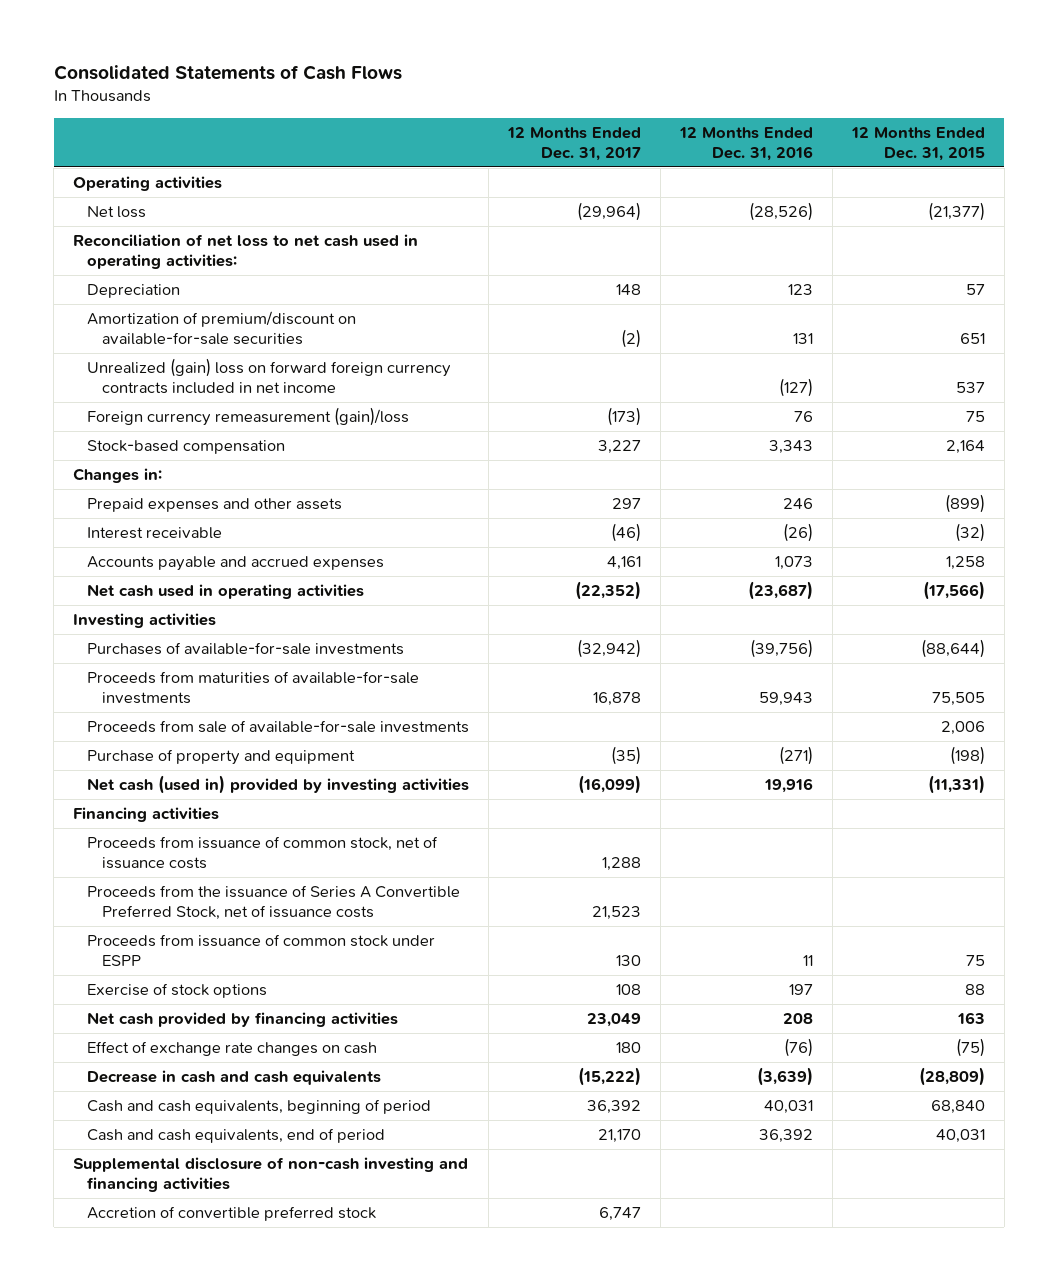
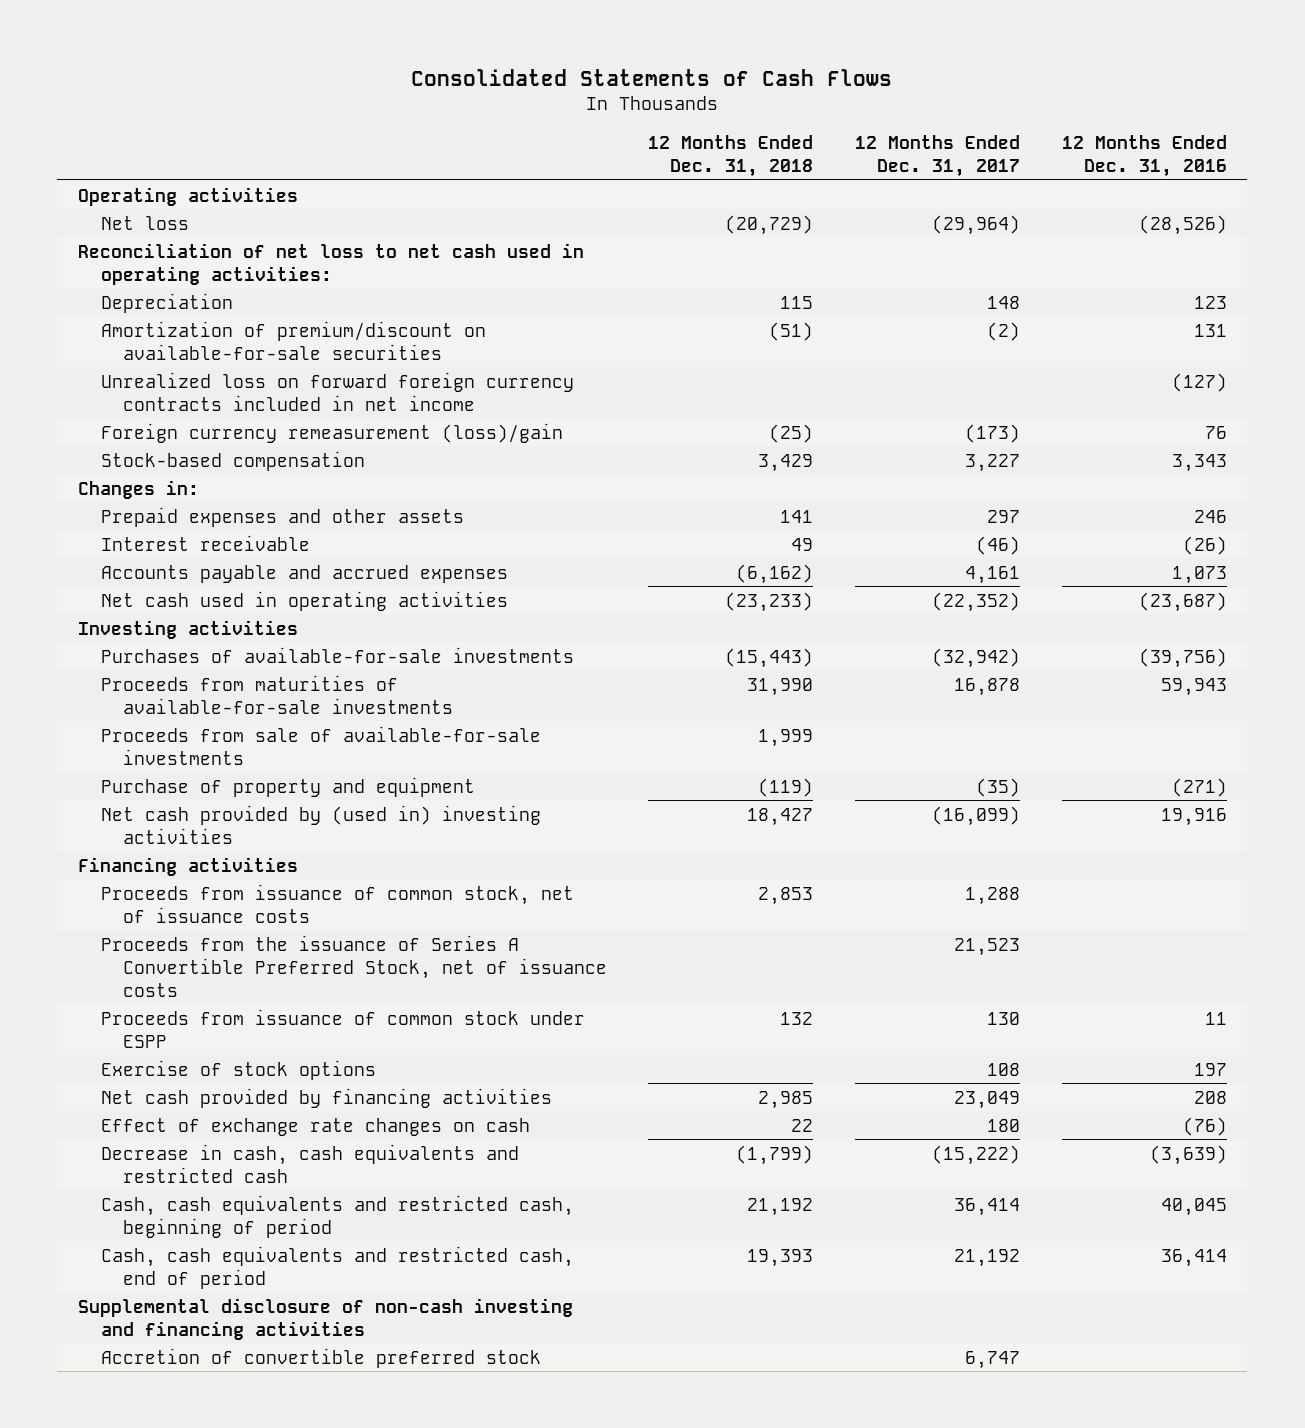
[850,126,985,161] 12 Months Ended Dec. 31, 2015 -> none
none -> [648,135,814,178] 12 Months Ended Dec. 31, 2018
[87,358,452,395] Unrealized (gain) loss on forward foreign currency contracts included in net income -> [100,371,574,411] Unrealized loss on forward foreign currency contracts included in net income
[87,407,410,427] Foreign currency remeasurement (gain)/loss -> [100,422,563,443] Foreign currency remeasurement (loss)/gain
[87,775,470,795] Net cash (used in) provided by investing activities -> [100,804,541,844] Net cash provided by (used in) investing activities
[87,1070,382,1086] Decrease in cash and cash equivalents -> [100,1143,519,1183] Decrease in cash, cash equivalents and restricted cash
[87,1099,432,1115] Cash and cash equivalents, beginning of period -> [100,1194,574,1238] Cash, cash equivalents and restricted cash, beginning of period
[587,1100,642,1115] 36,392 -> [954,1197,1021,1216] 36,414
[764,1100,814,1115] 40,031 -> [1160,1197,1227,1216] 40,045
[87,1128,386,1144] Cash and cash equivalents, end of period -> [100,1245,574,1289] Cash, cash equivalents and restricted cash, end of period
[598,1129,642,1144] 21,170 -> [954,1248,1021,1267] 21,192
[759,1129,814,1144] 36,392 -> [1160,1248,1227,1267] 36,414

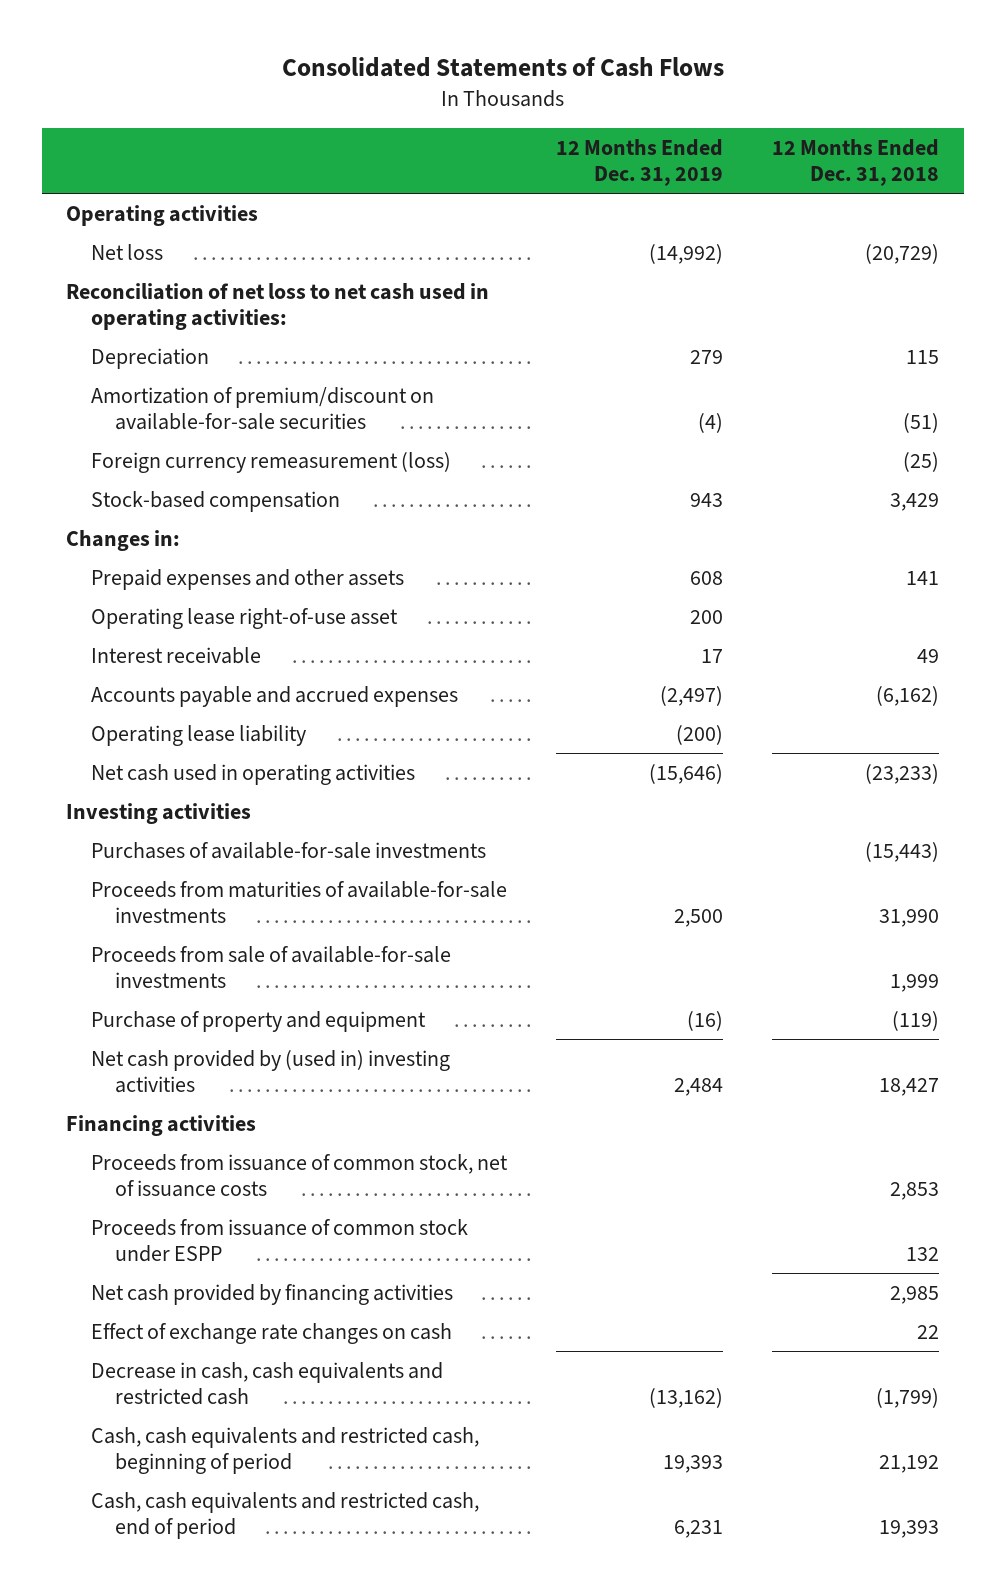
[855,135,1021,178] 12 Months Ended Dec. 31, 2017 -> none
[1061,135,1227,178] 12 Months Ended Dec. 31, 2016 -> none
none -> [555,138,723,187] 12 Months Ended Dec. 31, 2019
[100,371,574,411] Unrealized loss on forward foreign currency contracts included in net income -> none
[100,422,563,443] Foreign currency remeasurement (loss)/gain -> [90,451,451,473] Foreign currency remeasurement (loss)
none -> [90,607,398,629] Operating lease right-of-use asset
none -> [90,724,306,746] Operating lease liability
[100,934,607,997] Proceeds from the issuance of Series A Convertible Preferred Stock, net of issuance costs -> none
[100,1059,376,1080] Exercise of stock options -> none
[78,1297,574,1340] Supplemental disclosure of non-cash investing and financing activities -> none
[100,1347,541,1368] Accretion of convertible preferred stock -> none

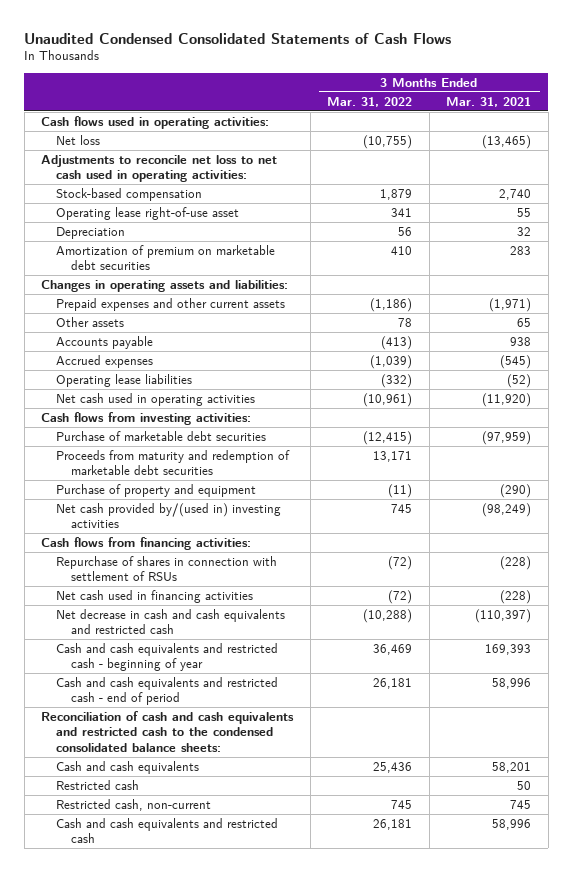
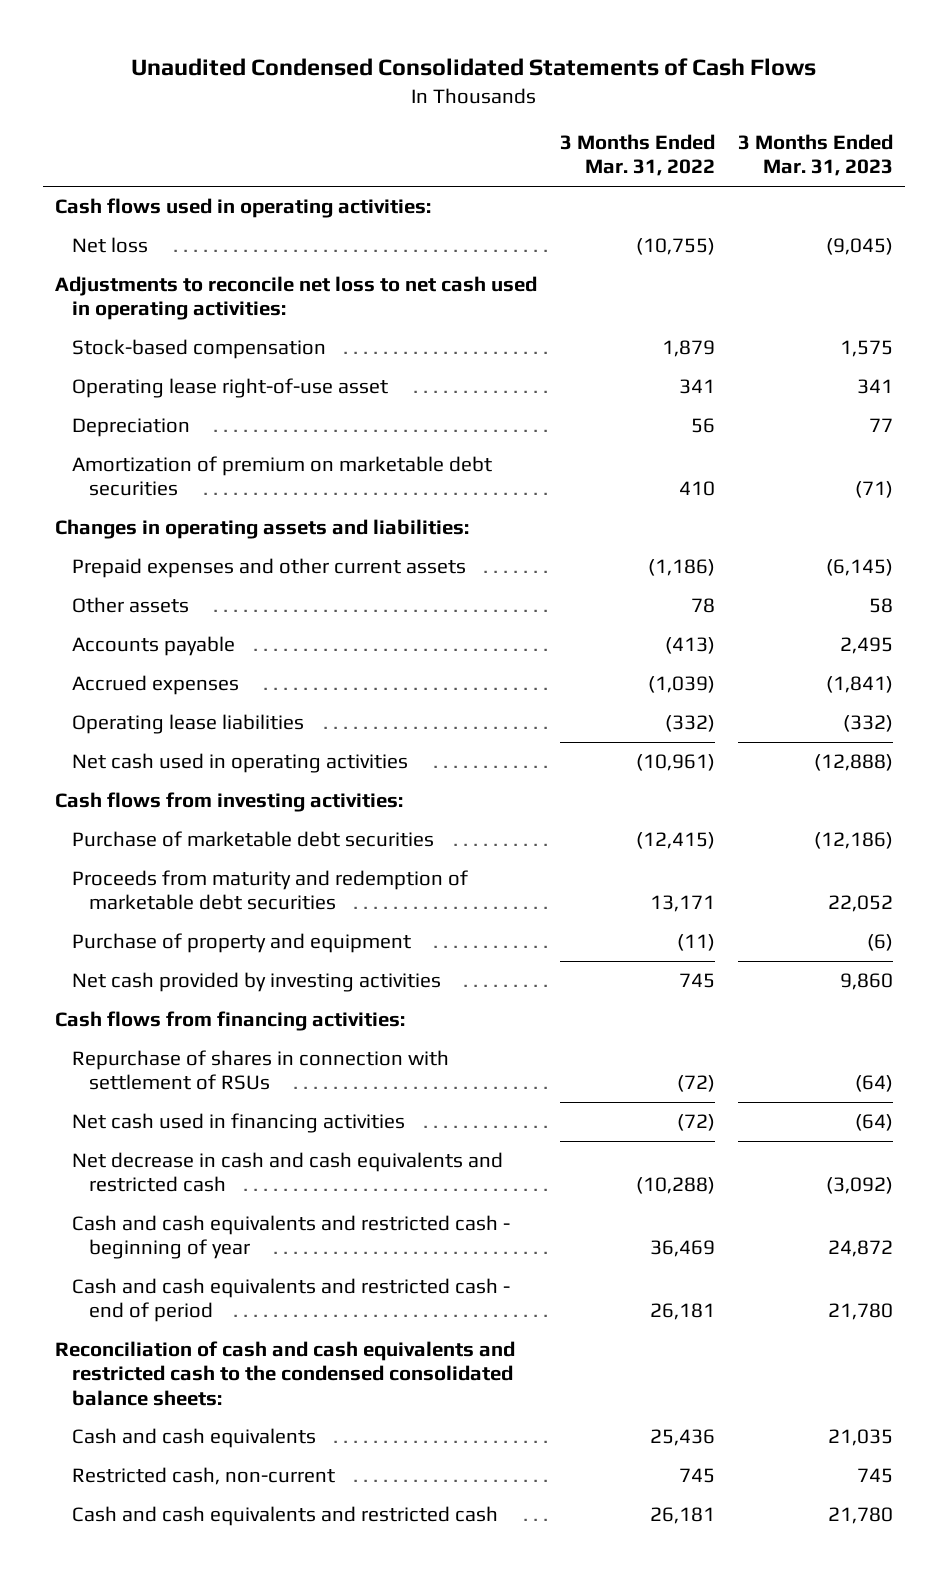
[446,96,532,107] Mar. 31, 2021 -> none
none -> [738,134,894,177] 3 Months Ended Mar. 31, 2023
[56,502,282,529] Net cash provided by/(used in) investing activities -> [71,971,441,992] Net cash provided by investing activities
[56,779,140,790] Restricted cash -> none

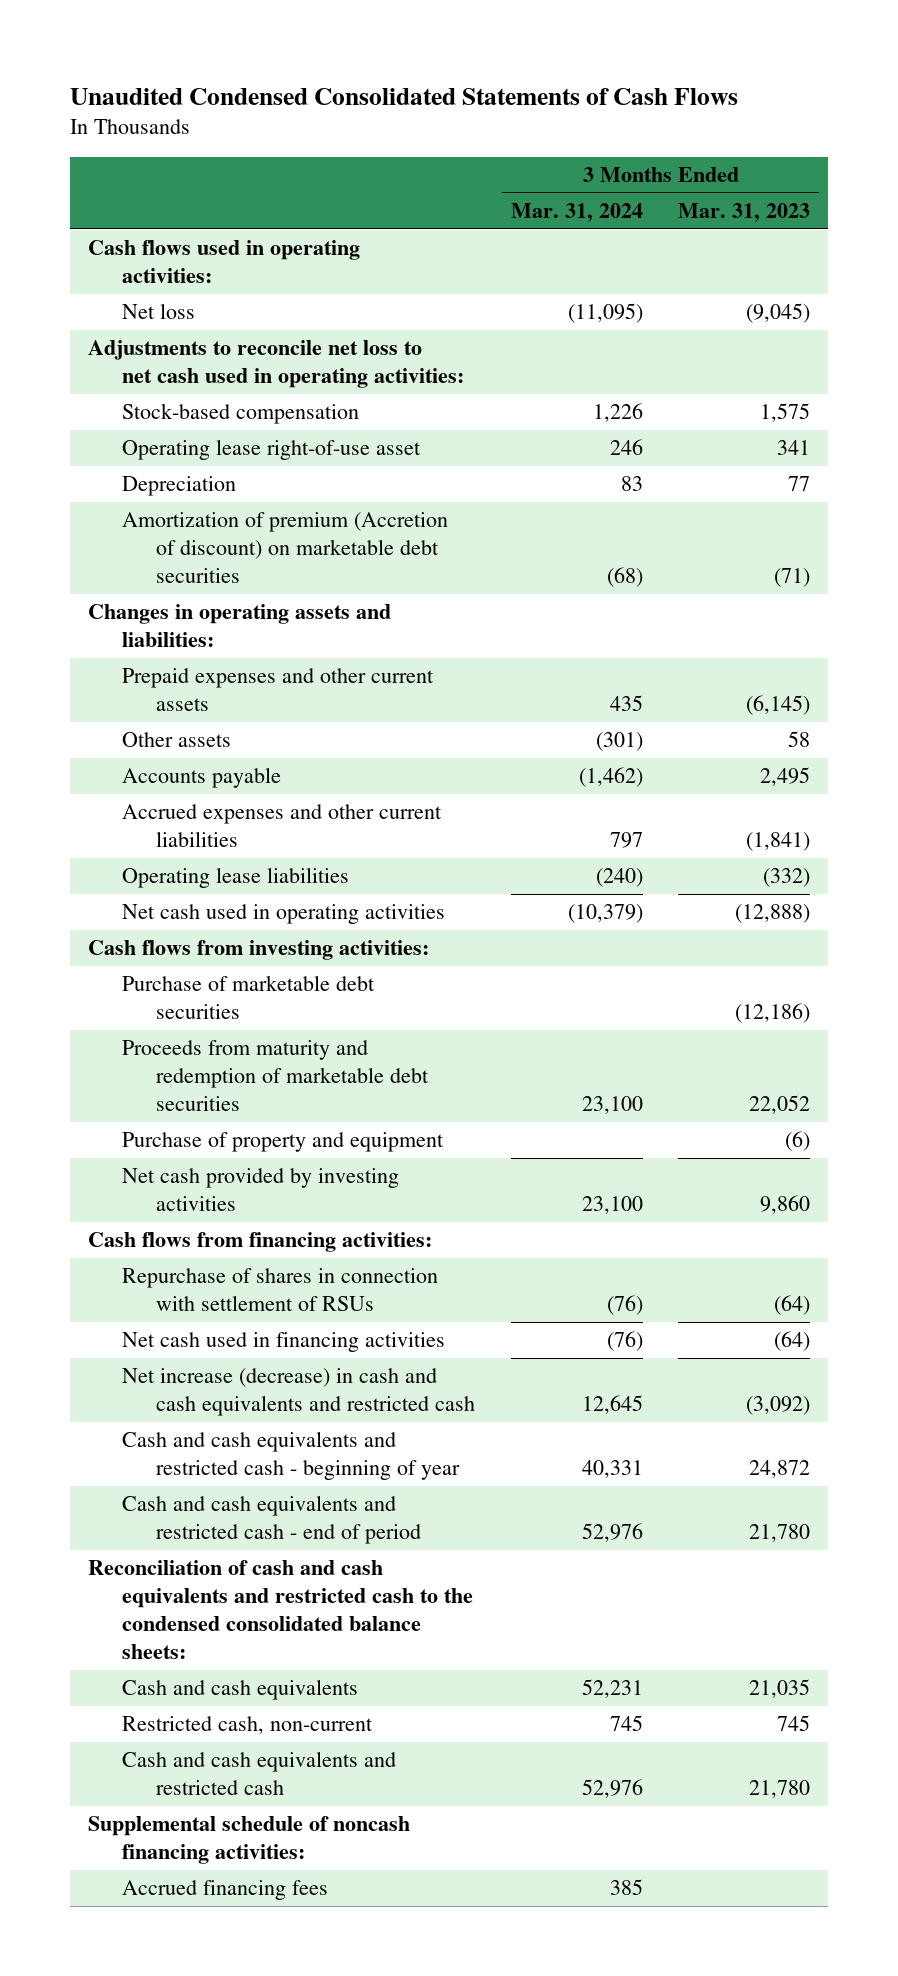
[559,134,715,177] 3 Months Ended Mar. 31, 2022 -> none
none -> [510,202,643,222] Mar. 31, 2024
[71,455,492,497] Amortization of premium on marketable debt securities -> [122,512,449,584] Amortization of premium (Accretion of discount) on marketable debt securities
[71,674,239,695] Accrued expenses -> [122,804,443,848] Accrued expenses and other current liabilities
[71,1151,503,1193] Net decrease in cash and cash equivalents and restricted cash -> [122,1368,476,1417] Net increase (decrease) in cash and cash equivalents and restricted cash
none -> [88,1816,411,1865] Supplemental schedule of noncash financing activities:
none -> [122,1880,329,1901] Accrued financing fees

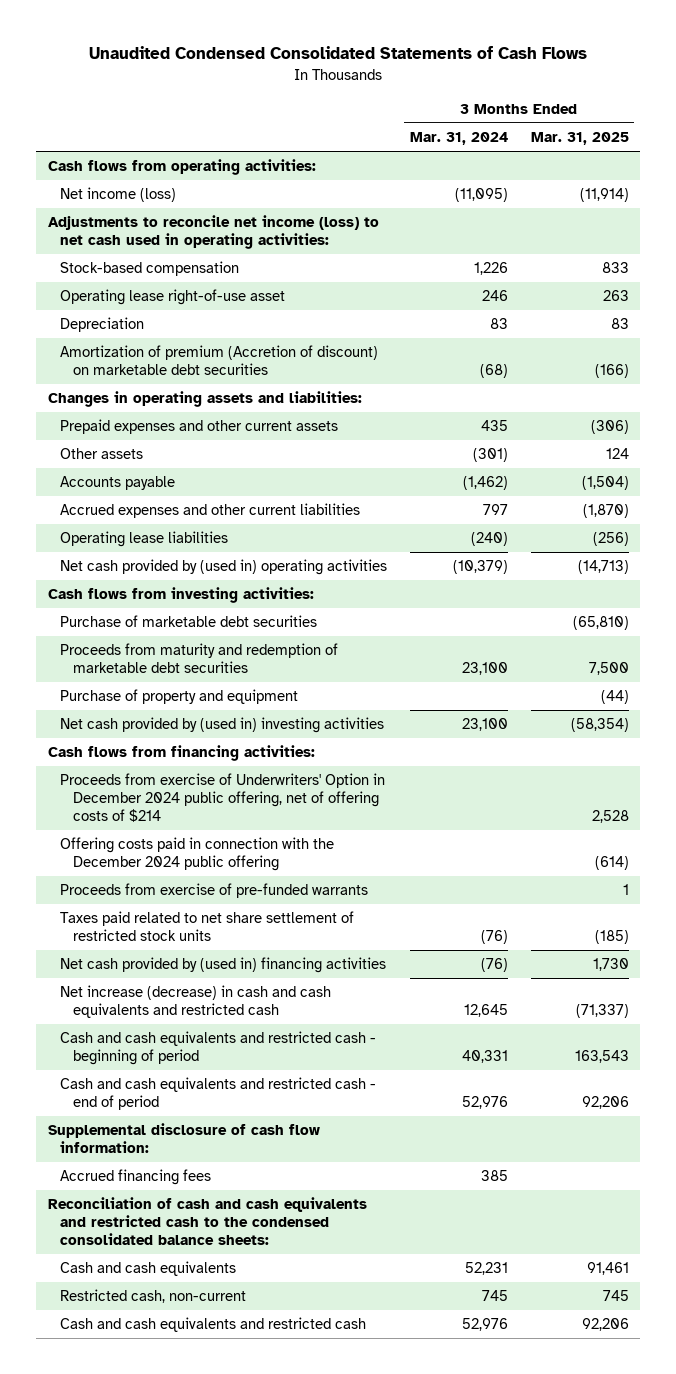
[678,202,811,222] Mar. 31, 2023 -> none
none -> [530,132,629,146] Mar. 31, 2025
[88,240,361,284] Cash flows used in operating activities: -> [47,159,316,176] Cash flows from operating activities:
[122,303,196,320] Net loss -> [60,187,177,203] Net income (loss)
[88,340,465,389] Adjustments to reconcile net loss to net cash used in operating activities: -> [47,215,379,250] Adjustments to reconcile net income (loss) to net cash used in operating activities:
[122,904,446,925] Net cash used in operating activities -> [60,559,388,576] Net cash provided by (used in) operating activities
[122,1168,400,1212] Net cash provided by investing activities -> [60,717,385,734] Net cash provided by (used in) investing activities
[122,1268,439,1312] Repurchase of shares in connection with settlement of RSUs -> none
none -> [60,773,386,823] Proceeds from exercise of Underwriters' Option in December 2024 public offering, net of offering costs of $214
none -> [60,837,335,872] Offering costs paid in connection with the December 2024 public offering
none -> [60,883,369,899] Proceeds from exercise of pre-funded warrants
none -> [60,911,355,942] Taxes paid related to net share settlement of restricted stock units
[122,1332,446,1353] Net cash used in financing activities -> [60,957,387,974] Net cash provided by (used in) financing activities
[122,1431,461,1481] Cash and cash equivalents and restricted cash - beginning of year -> [60,1031,377,1066] Cash and cash equivalents and restricted cash - beginning of period
none -> [47,1123,320,1154] Supplemental disclosure of cash flow information:
[122,1880,329,1901] Accrued financing fees -> [60,1169,212,1186] Accrued financing fees
[88,1816,411,1865] Supplemental schedule of noncash financing activities: -> none

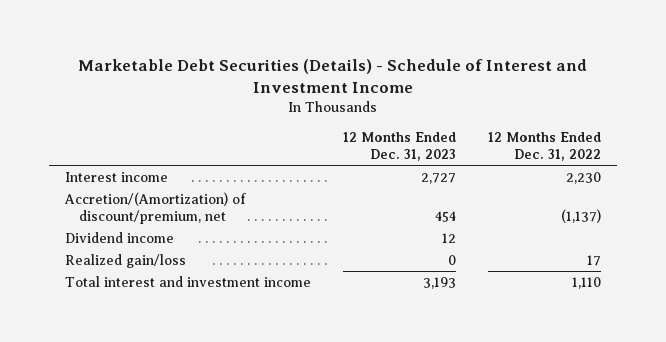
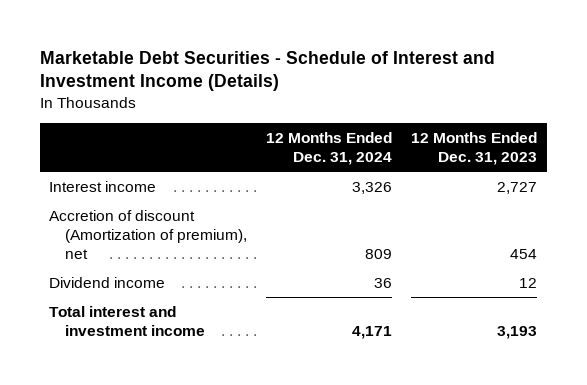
[77,58,587,93] Marketable Debt Securities (Details) - Schedule of Interest and Investment Income -> [39,50,495,92] Marketable Debt Securities - Schedule of Interest and Investment Income (Details)
[487,132,601,162] 12 Months Ended Dec. 31, 2022 -> none
none -> [266,131,393,165] 12 Months Ended Dec. 31, 2024
[63,191,246,225] Accretion/(Amortization) of discount/premium, net -> [49,209,248,259] Accretion of discount (Amortization of premium), net
[64,253,186,268] Realized gain/loss -> none

